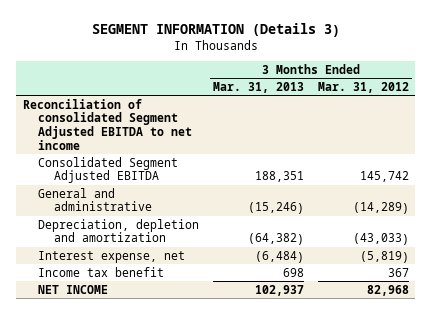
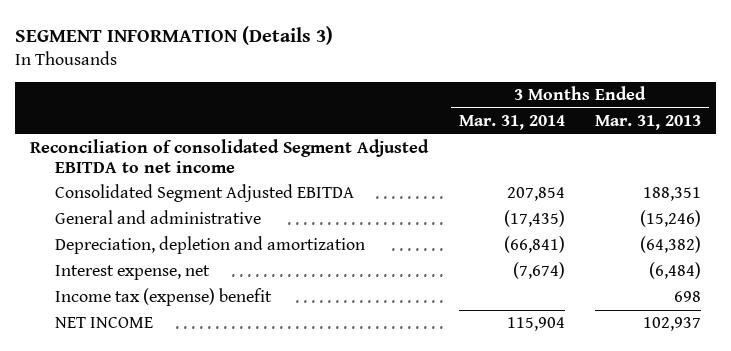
[317,81,409,93] Mar. 31, 2012 -> none
none -> [458,115,565,131] Mar. 31, 2014
[38,266,165,277] Income tax benefit -> [55,288,273,307] Income tax (expense) benefit

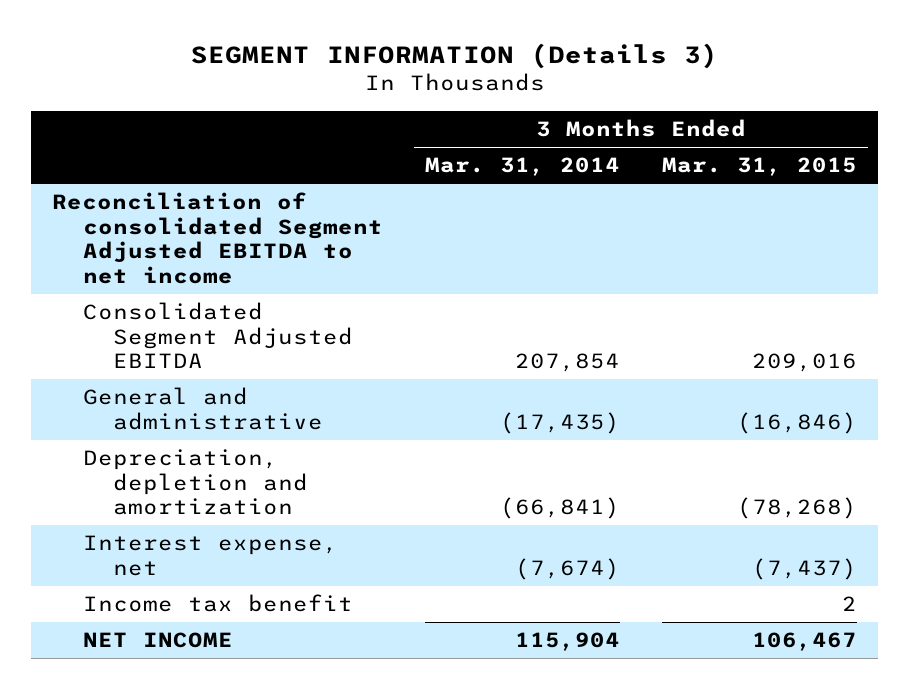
[595,115,702,131] Mar. 31, 2013 -> none
none -> [662,157,858,177] Mar. 31, 2015
[55,288,273,307] Income tax (expense) benefit -> [82,594,353,613] Income tax benefit

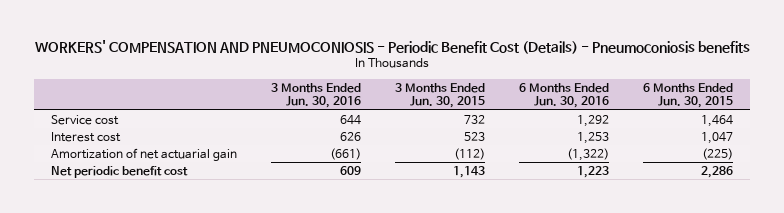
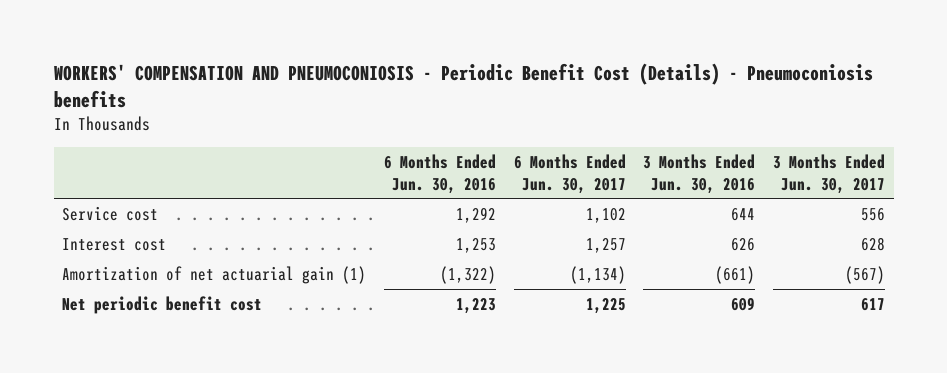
[394,82,485,109] 3 Months Ended Jun. 30, 2015 -> none
[642,82,733,109] 6 Months Ended Jun. 30, 2015 -> none
none -> [513,154,626,194] 6 Months Ended Jun. 30, 2017
none -> [772,154,885,194] 3 Months Ended Jun. 30, 2017
[50,147,237,161] Amortization of net actuarial gain -> [62,265,367,284] Amortization of net actuarial gain (1)

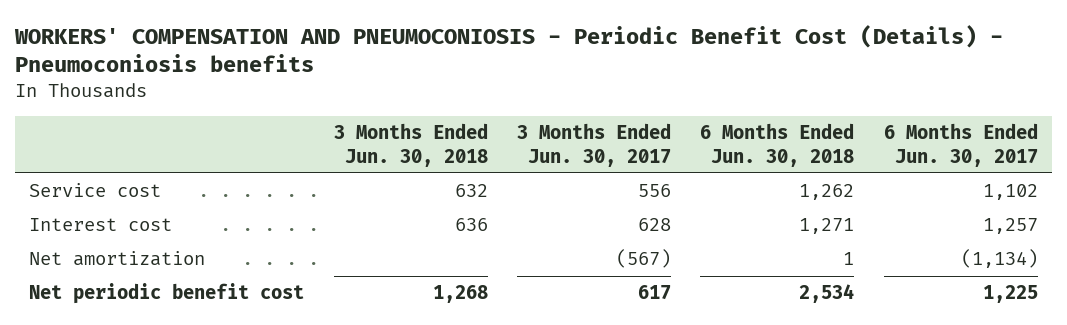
[384,154,497,194] 6 Months Ended Jun. 30, 2016 -> none
[643,154,756,194] 3 Months Ended Jun. 30, 2016 -> none
none -> [333,122,488,167] 3 Months Ended Jun. 30, 2018
none -> [700,122,855,167] 6 Months Ended Jun. 30, 2018
[62,265,367,284] Amortization of net actuarial gain (1) -> [29,251,206,267] Net amortization

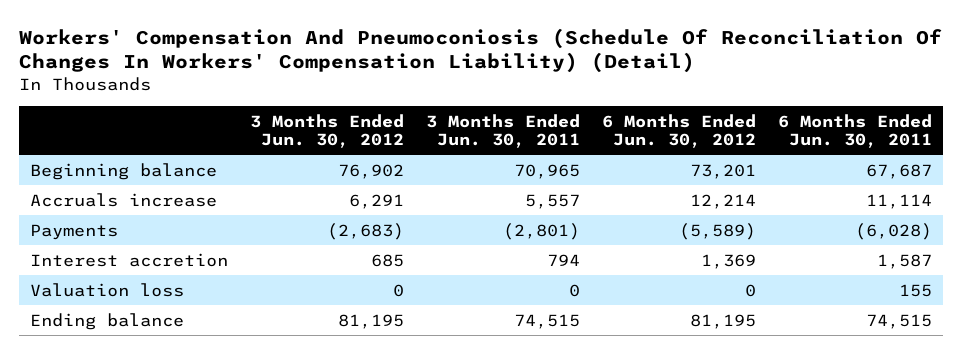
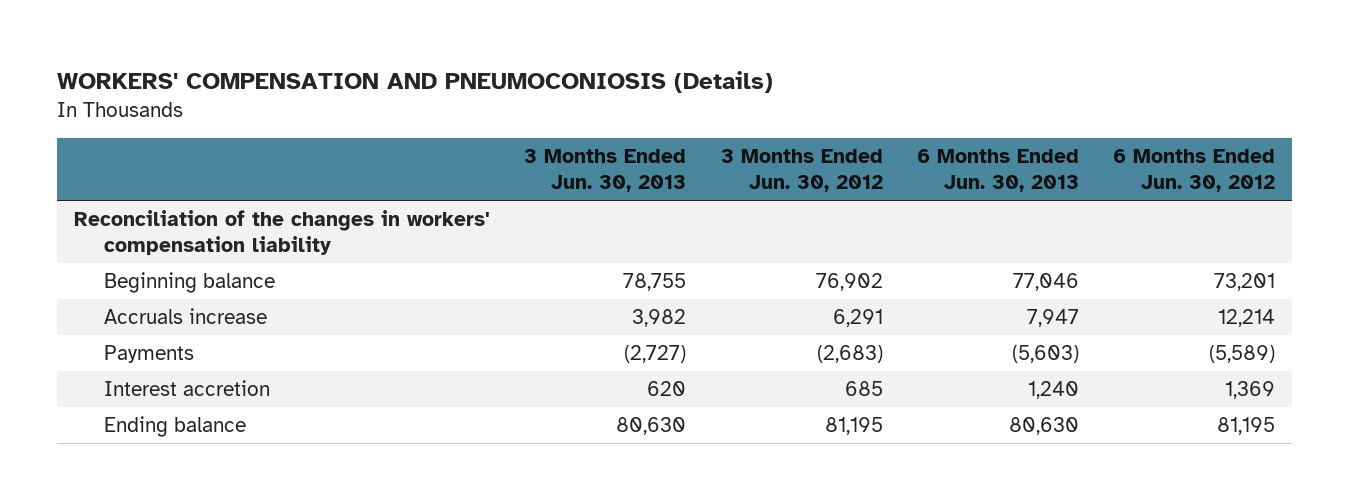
[19,27,943,74] Workers' Compensation And Pneumoconiosis (Schedule Of Reconciliation Of Changes In Workers' Compensation Liability) (Detail) -> [57,71,774,94] WORKERS' COMPENSATION AND PNEUMOCONIOSIS (Details)
[426,113,581,148] 3 Months Ended Jun. 30, 2011 -> none
[778,113,933,148] 6 Months Ended Jun. 30, 2011 -> none
none -> [524,148,687,193] 3 Months Ended Jun. 30, 2013
none -> [916,148,1079,193] 6 Months Ended Jun. 30, 2013
none -> [74,210,491,256] Reconciliation of the changes in workers' compensation liability
[30,282,185,297] Valuation loss -> none

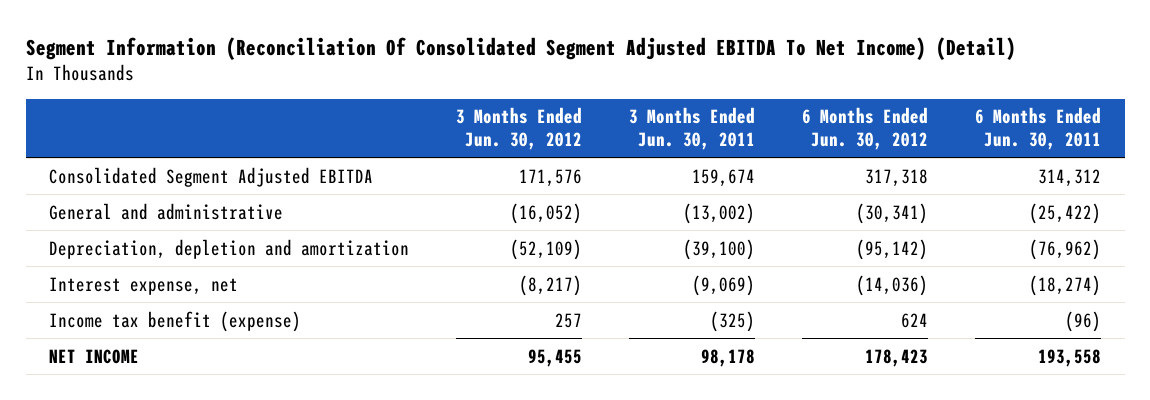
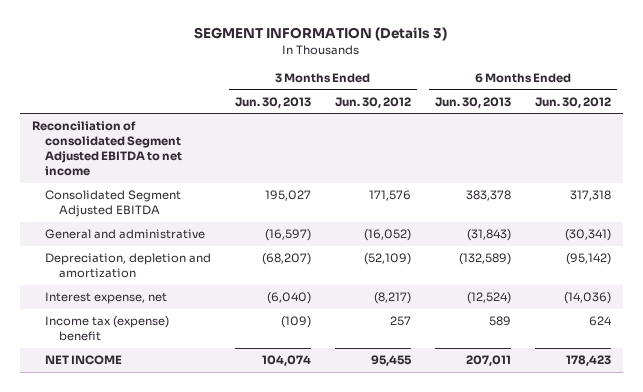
[25,36,1016,60] Segment Information (Reconciliation Of Consolidated Segment Adjusted EBITDA To Net Income) (Detail) -> [194,26,448,41] SEGMENT INFORMATION (Details 3)
[629,107,756,150] 3 Months Ended Jun. 30, 2011 -> none
[975,107,1102,150] 6 Months Ended Jun. 30, 2011 -> none
none -> [235,96,312,108] Jun. 30, 2013
none -> [434,96,511,108] Jun. 30, 2013
none -> [31,121,183,176] Reconciliation of consolidated Segment Adjusted EBITDA to net income
[49,310,302,332] Income tax benefit (expense) -> [45,316,170,342] Income tax (expense) benefit

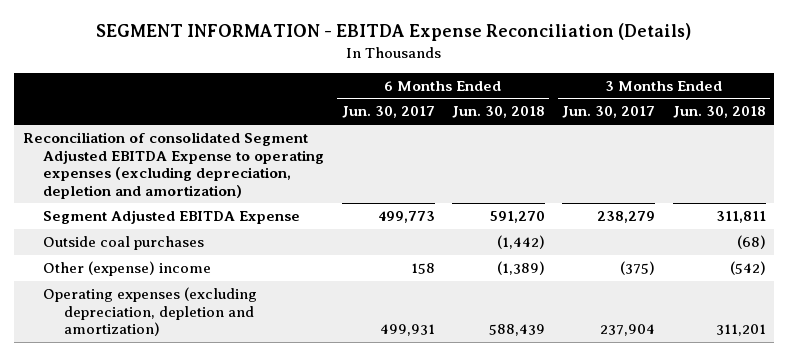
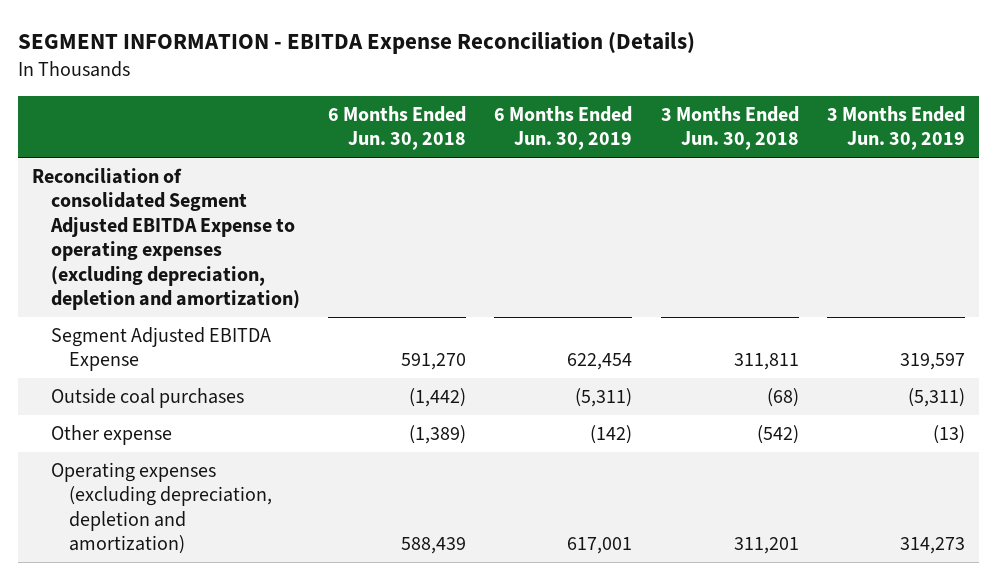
[341,106,435,119] Jun. 30, 2017 -> none
[562,106,656,119] Jun. 30, 2017 -> none
none -> [494,105,633,151] 6 Months Ended Jun. 30, 2019
none -> [826,105,965,151] 3 Months Ended Jun. 30, 2019
[43,260,212,276] Other (expense) income -> [50,424,172,445] Other expense

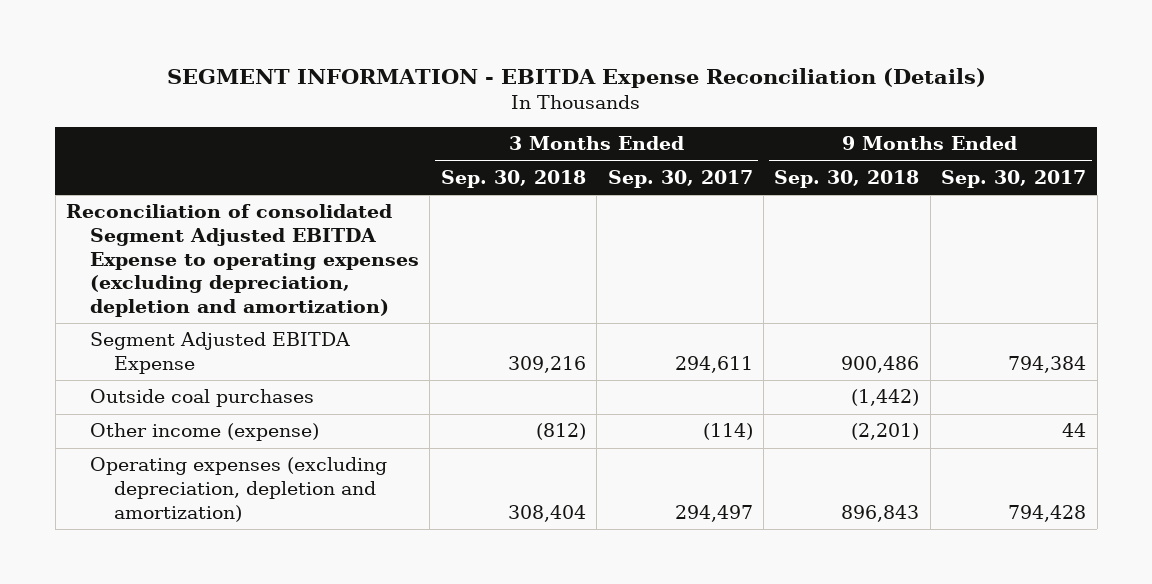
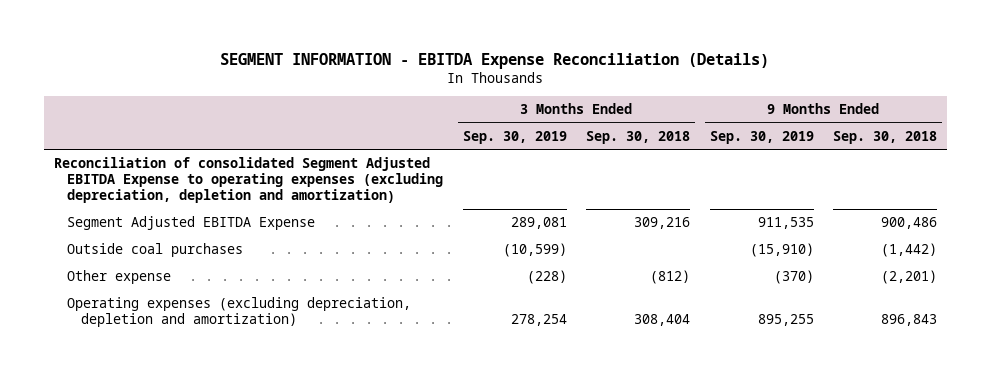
[607,169,753,188] Sep. 30, 2017 -> none
[941,169,1087,188] Sep. 30, 2017 -> none
none -> [462,130,567,144] Sep. 30, 2019
none -> [709,130,814,144] Sep. 30, 2019
[89,423,319,442] Other income (expense) -> [67,270,172,285] Other expense

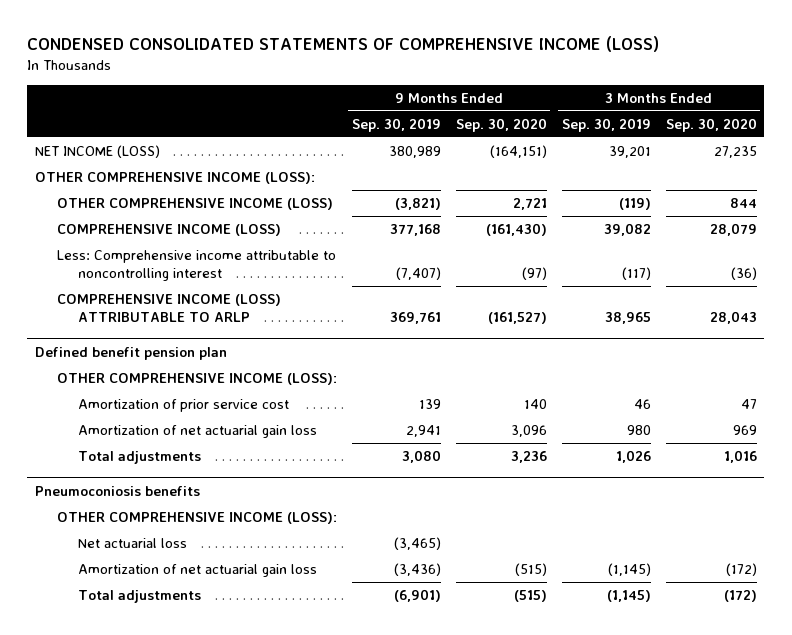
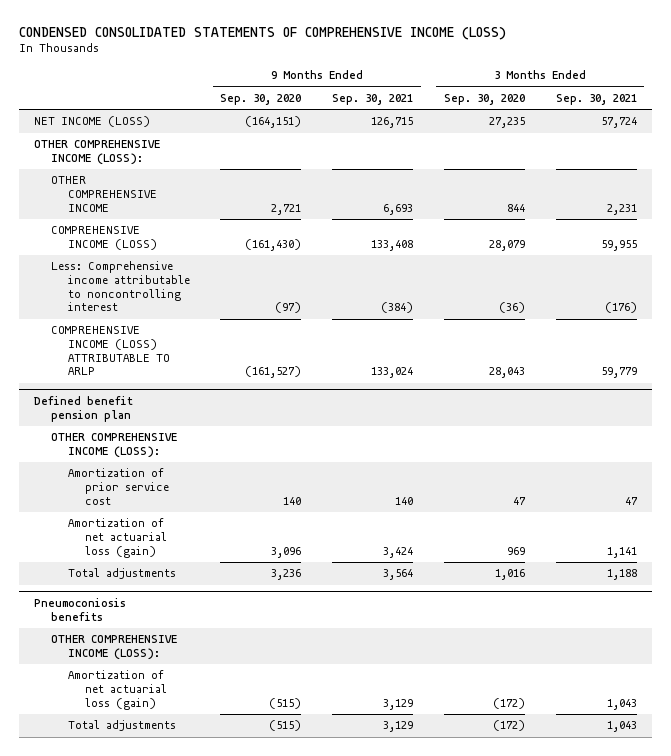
[351,117,441,132] Sep. 30, 2019 -> none
[561,117,651,132] Sep. 30, 2019 -> none
none -> [332,93,414,105] Sep. 30, 2021
none -> [555,93,637,105] Sep. 30, 2021
[56,198,333,211] OTHER COMPREHENSIVE INCOME (LOSS) -> [50,176,157,212] OTHER COMPREHENSIVE INCOME
[78,425,318,439] Amortization of net actuarial gain loss -> [67,518,167,558] Amortization of net actuarial loss (gain)
[78,538,188,549] Net actuarial loss -> none
[78,564,318,578] Amortization of net actuarial gain loss -> [67,670,167,710] Amortization of net actuarial loss (gain)

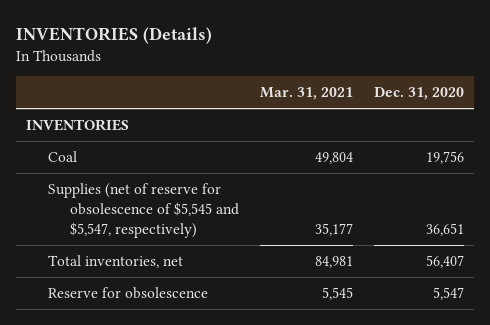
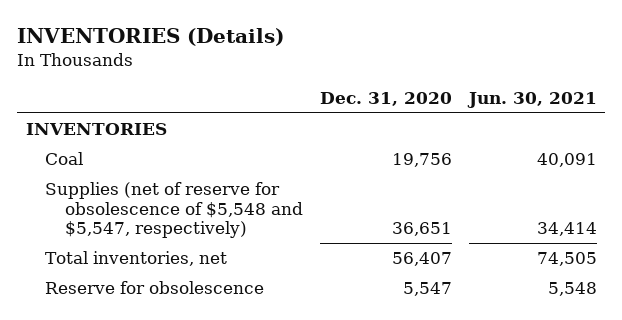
[259,87,353,101] Mar. 31, 2021 -> none
none -> [466,91,597,108] Jun. 30, 2021
[48,183,239,238] Supplies (net of reserve for obsolescence of $5,545 and $5,547, respectively) -> [45,182,303,239] Supplies (net of reserve for obsolescence of $5,548 and $5,547, respectively)

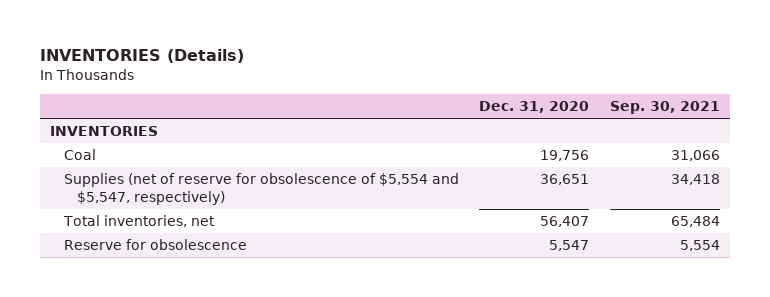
[466,91,597,108] Jun. 30, 2021 -> none
none -> [609,101,720,115] Sep. 30, 2021
[45,182,303,239] Supplies (net of reserve for obsolescence of $5,548 and $5,547, respectively) -> [63,173,459,206] Supplies (net of reserve for obsolescence of $5,554 and $5,547, respectively)

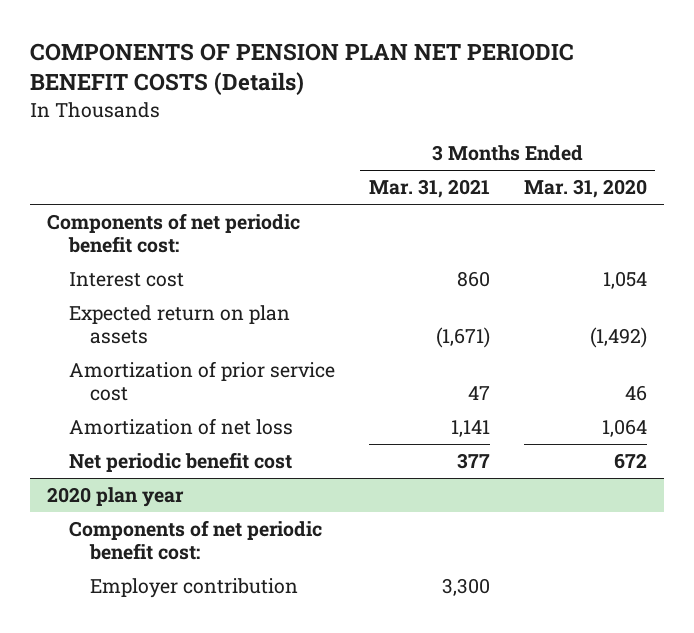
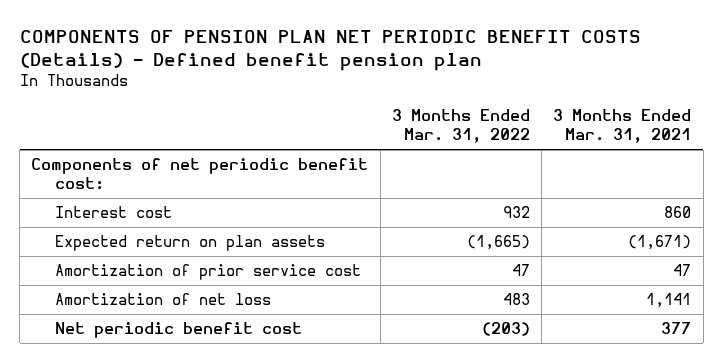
[29,43,574,96] COMPONENTS OF PENSION PLAN NET PERIODIC BENEFIT COSTS (Details) -> [19,29,641,71] COMPONENTS OF PENSION PLAN NET PERIODIC BENEFIT COSTS (Details) - Defined benefit pension plan
[523,179,647,199] Mar. 31, 2020 -> none
none -> [391,108,530,144] 3 Months Ended Mar. 31, 2022
[46,487,184,508] 2020 plan year -> none
[68,520,322,561] Components of net periodic benefit cost: -> none
[90,578,299,599] Employer contribution -> none

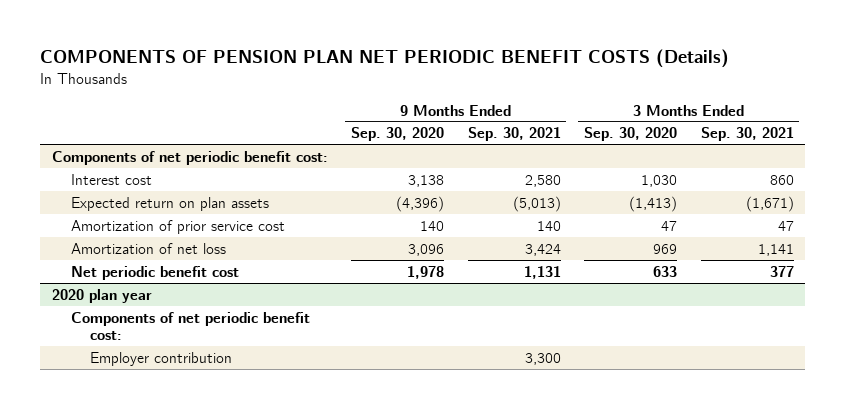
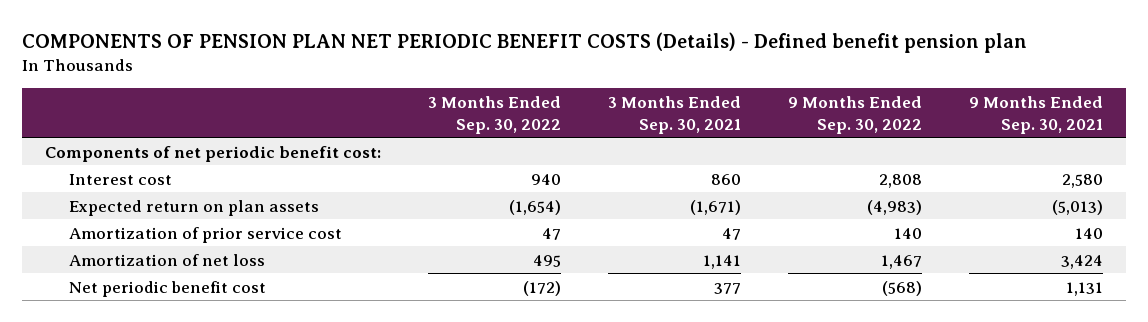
[39,49,729,69] COMPONENTS OF PENSION PLAN NET PERIODIC BENEFIT COSTS (Details) -> [21,32,1027,54] COMPONENTS OF PENSION PLAN NET PERIODIC BENEFIT COSTS (Details) - Defined benefit pension plan
[351,127,445,142] Sep. 30, 2020 -> none
[584,127,678,142] Sep. 30, 2020 -> none
none -> [428,96,562,134] 3 Months Ended Sep. 30, 2022
none -> [787,96,922,134] 9 Months Ended Sep. 30, 2022
[51,288,152,303] 2020 plan year -> none
[70,311,310,341] Components of net periodic benefit cost: -> none
[89,351,232,366] Employer contribution -> none

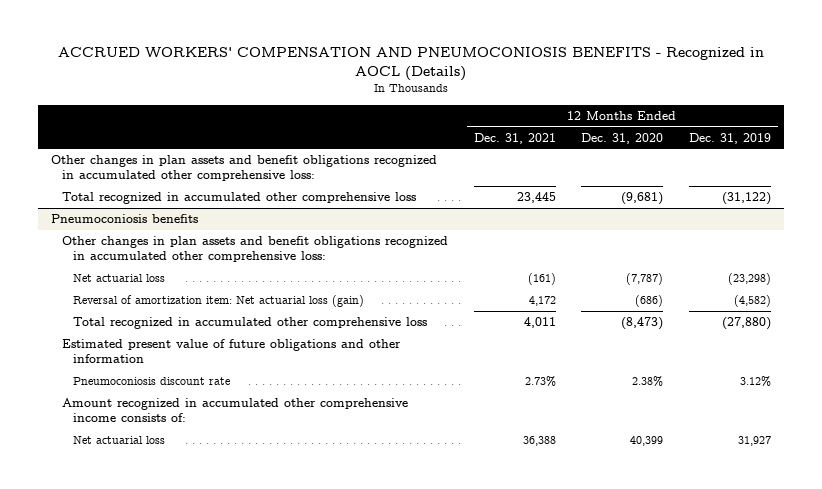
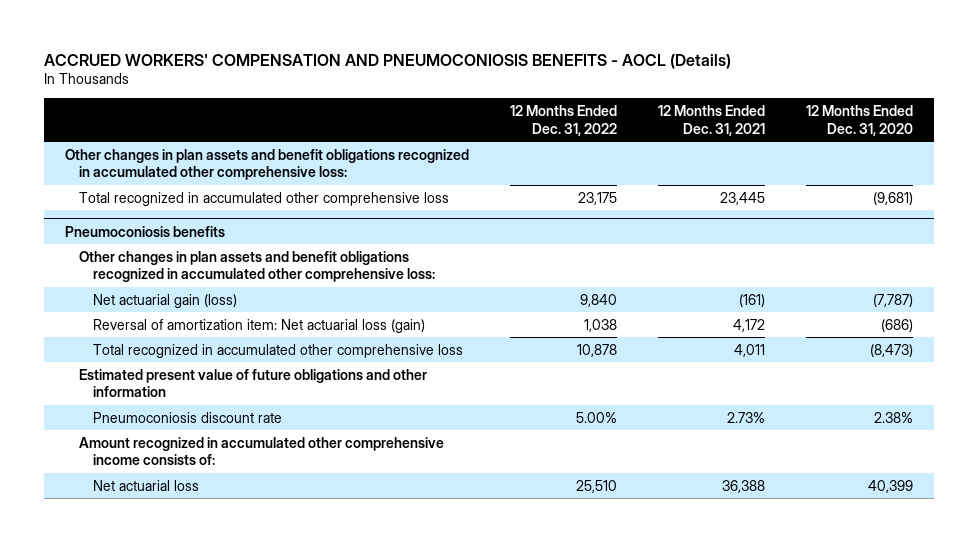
[58,47,765,82] ACCRUED WORKERS' COMPENSATION AND PNEUMOCONIOSIS BENEFITS - Recognized in AOCL (Details) -> [44,53,732,69] ACCRUED WORKERS' COMPENSATION AND PNEUMOCONIOSIS BENEFITS - AOCL (Details)
[689,132,772,144] Dec. 31, 2019 -> none
none -> [510,104,618,136] 12 Months Ended Dec. 31, 2022
[72,274,165,283] Net actuarial loss -> [93,293,238,308] Net actuarial gain (loss)

